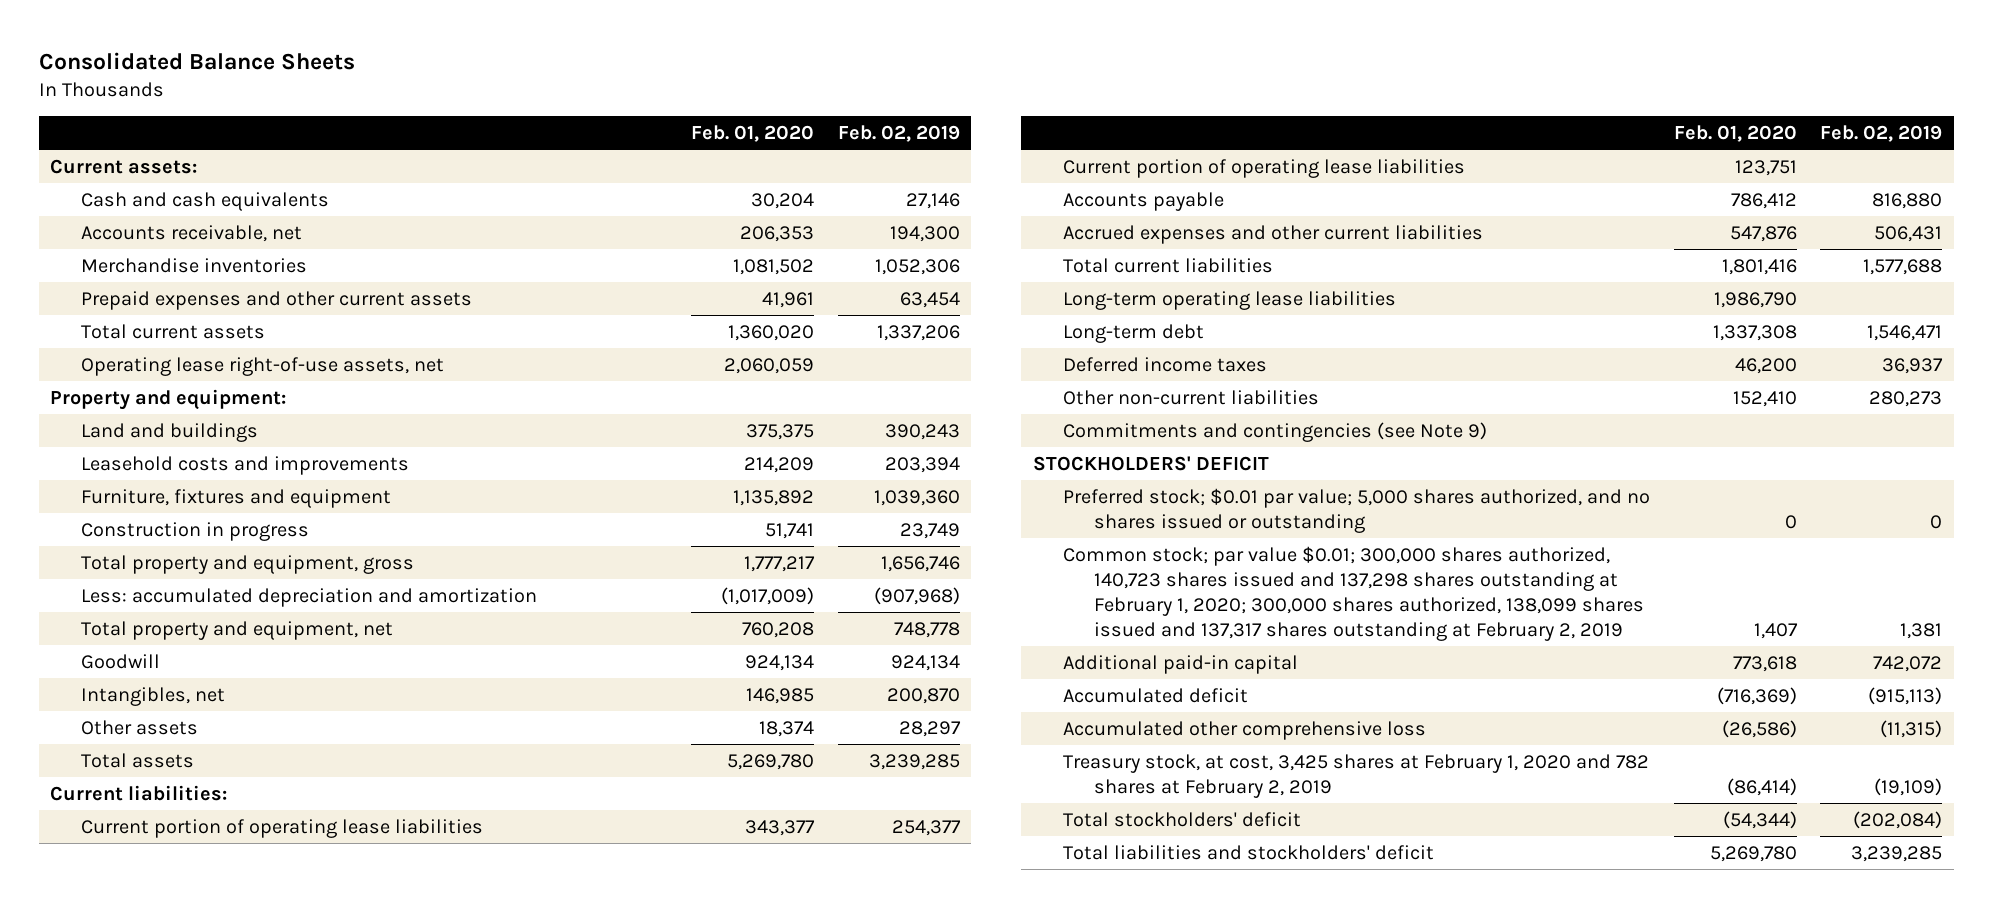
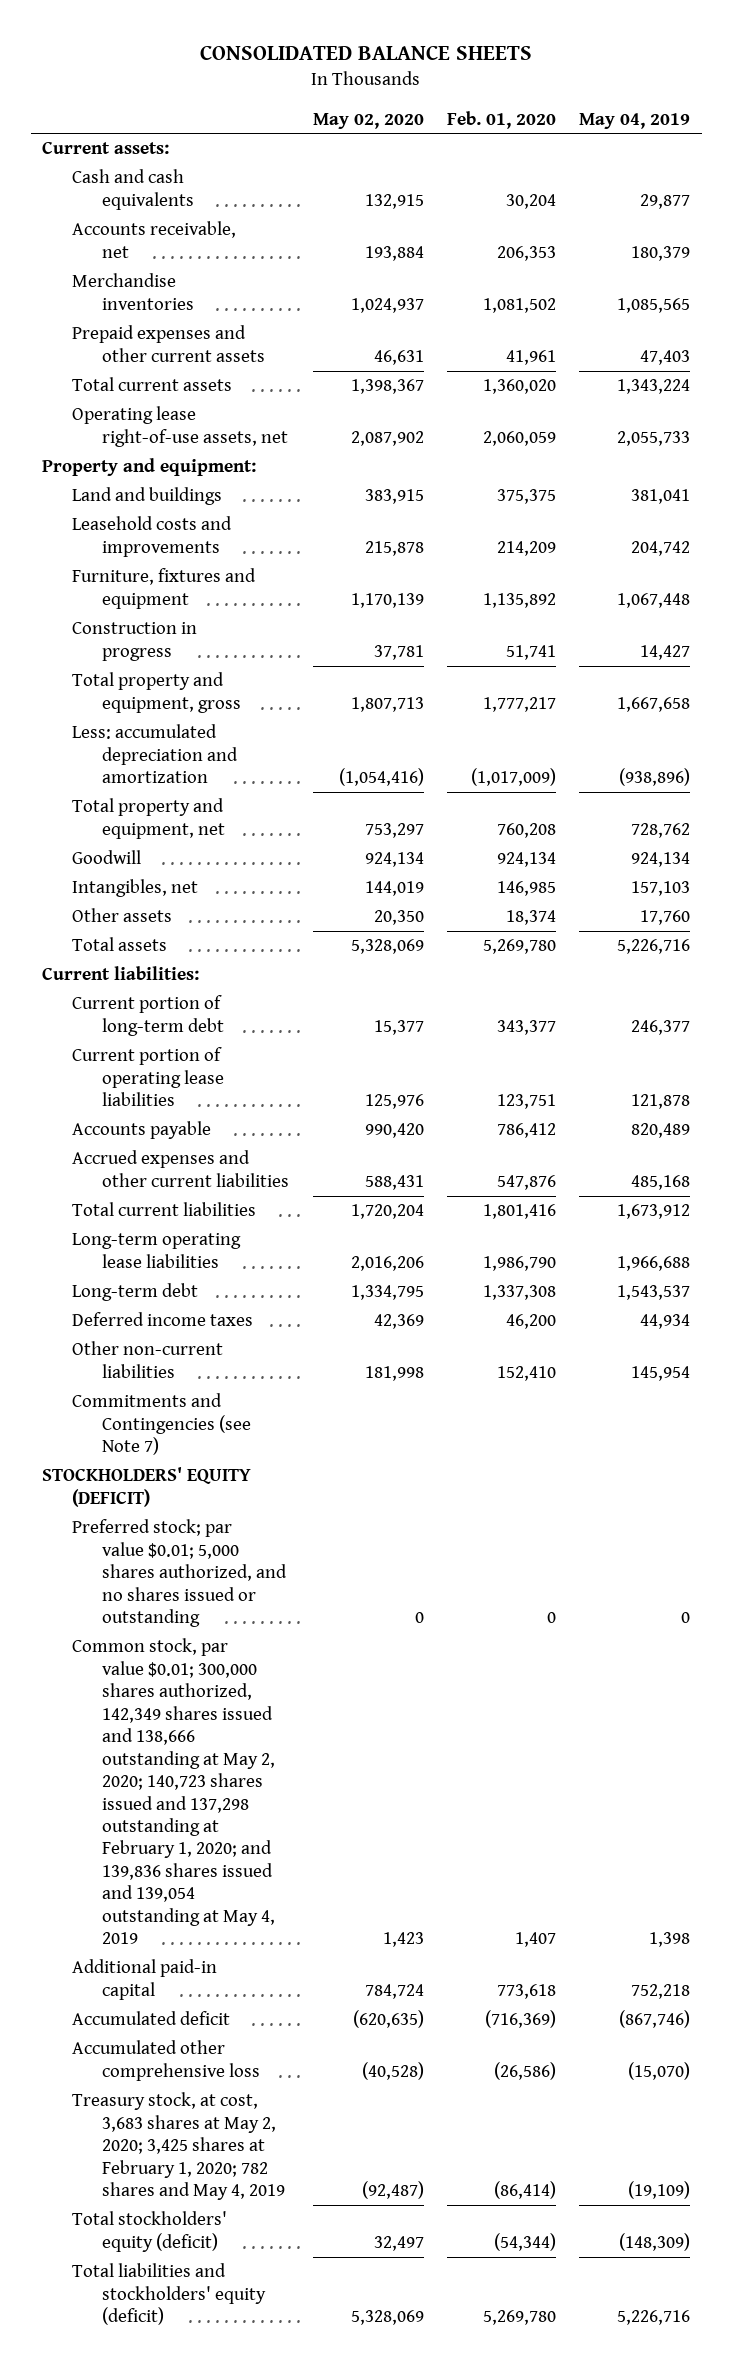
[38,52,355,71] Consolidated Balance Sheets -> [200,44,533,60] CONSOLIDATED BALANCE SHEETS
[837,124,960,142] Feb. 02, 2019 -> none
none -> [312,112,424,129] May 02, 2020
none -> [579,112,691,129] May 04, 2019
[80,818,483,838] Current portion of operating lease liabilities -> [72,995,225,1036] Current portion of long-term debt
[1063,421,1488,442] Commitments and contingencies (see Note 9) -> [72,1393,252,1456] Commitments and Contingencies (see Note 7)
[1032,455,1269,471] STOCKHOLDERS' DEFICIT -> [42,1467,252,1507] STOCKHOLDERS' EQUITY (DEFICIT)
[1063,487,1651,533] Preferred stock; $0.01 par value; 5,000 shares authorized, and no shares issued or outstanding -> [72,1519,288,1628] Preferred stock; par value $0.01; 5,000 shares authorized, and no shares issued or outstanding
[1063,545,1645,641] Common stock; par value $0.01; 300,000 shares authorized, 140,723 shares issued and 137,298 shares outstanding at February 1, 2020; 300,000 shares authorized, 138,099 shares issued and 137,317 shares outstanding at February 2, 2019 -> [72,1638,276,1945] Common stock, par value $0.01; 300,000 shares authorized, 142,349 shares issued and 138,666 outstanding at May 2, 2020; 140,723 shares issued and 137,298 outstanding at February 1, 2020; and 139,836 shares issued and 139,054 outstanding at May 4, 2019
[1063,753,1650,798] Treasury stock, at cost, 3,425 shares at February 1, 2020 and 782 shares at February 2, 2019 -> [72,2092,286,2201] Treasury stock, at cost, 3,683 shares at May 2, 2020; 3,425 shares at February 1, 2020; 782 shares and May 4, 2019
[1063,811,1302,827] Total stockholders' deficit -> [72,2211,228,2252] Total stockholders' equity (deficit)
[1063,844,1435,860] Total liabilities and stockholders' deficit -> [72,2263,267,2326] Total liabilities and stockholders' equity (deficit)

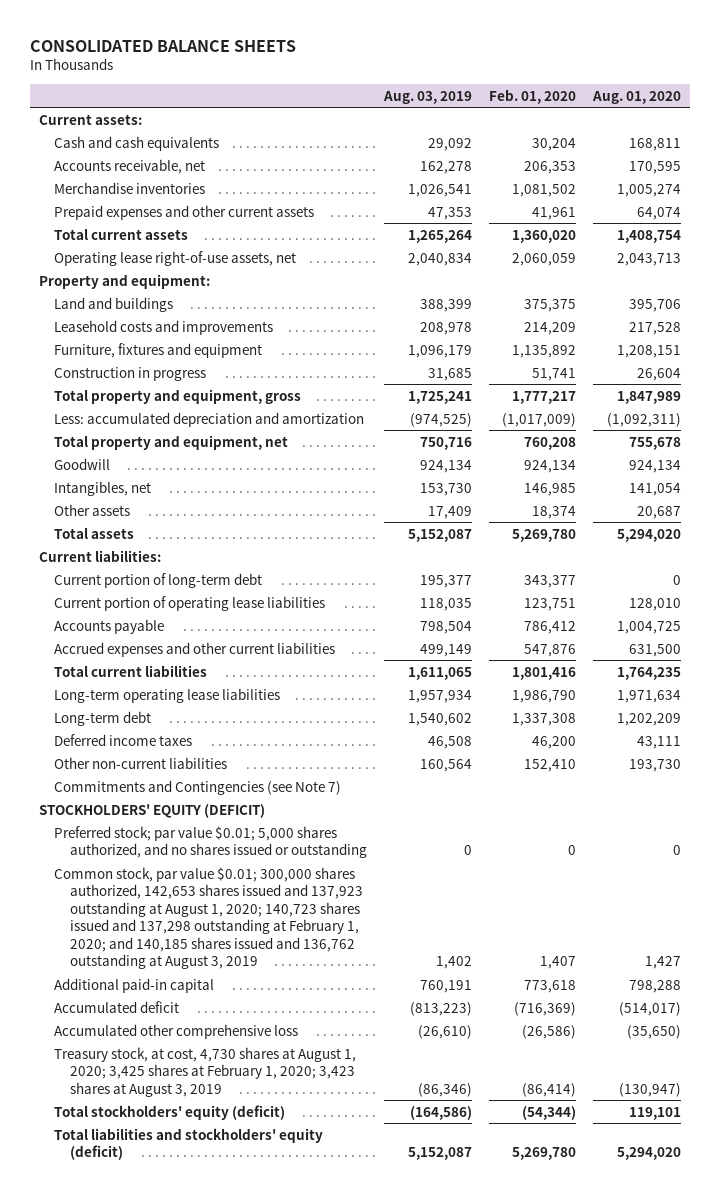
[312,112,424,129] May 02, 2020 -> none
[579,112,691,129] May 04, 2019 -> none
none -> [383,90,473,104] Aug. 03, 2019
none -> [592,90,682,104] Aug. 01, 2020
[72,1638,276,1945] Common stock, par value $0.01; 300,000 shares authorized, 142,349 shares issued and 138,666 outstanding at May 2, 2020; 140,723 shares issued and 137,298 outstanding at February 1, 2020; and 139,836 shares issued and 139,054 outstanding at May 4, 2019 -> [54,866,363,970] Common stock, par value $0.01; 300,000 shares authorized, 142,653 shares issued and 137,923 outstanding at August 1, 2020; 140,723 shares issued and 137,298 outstanding at February 1, 2020; and 140,185 shares issued and 136,762 outstanding at August 3, 2019
[72,2092,286,2201] Treasury stock, at cost, 3,683 shares at May 2, 2020; 3,425 shares at February 1, 2020; 782 shares and May 4, 2019 -> [54,1046,357,1097] Treasury stock, at cost, 4,730 shares at August 1, 2020; 3,425 shares at February 1, 2020; 3,423 shares at August 3, 2019

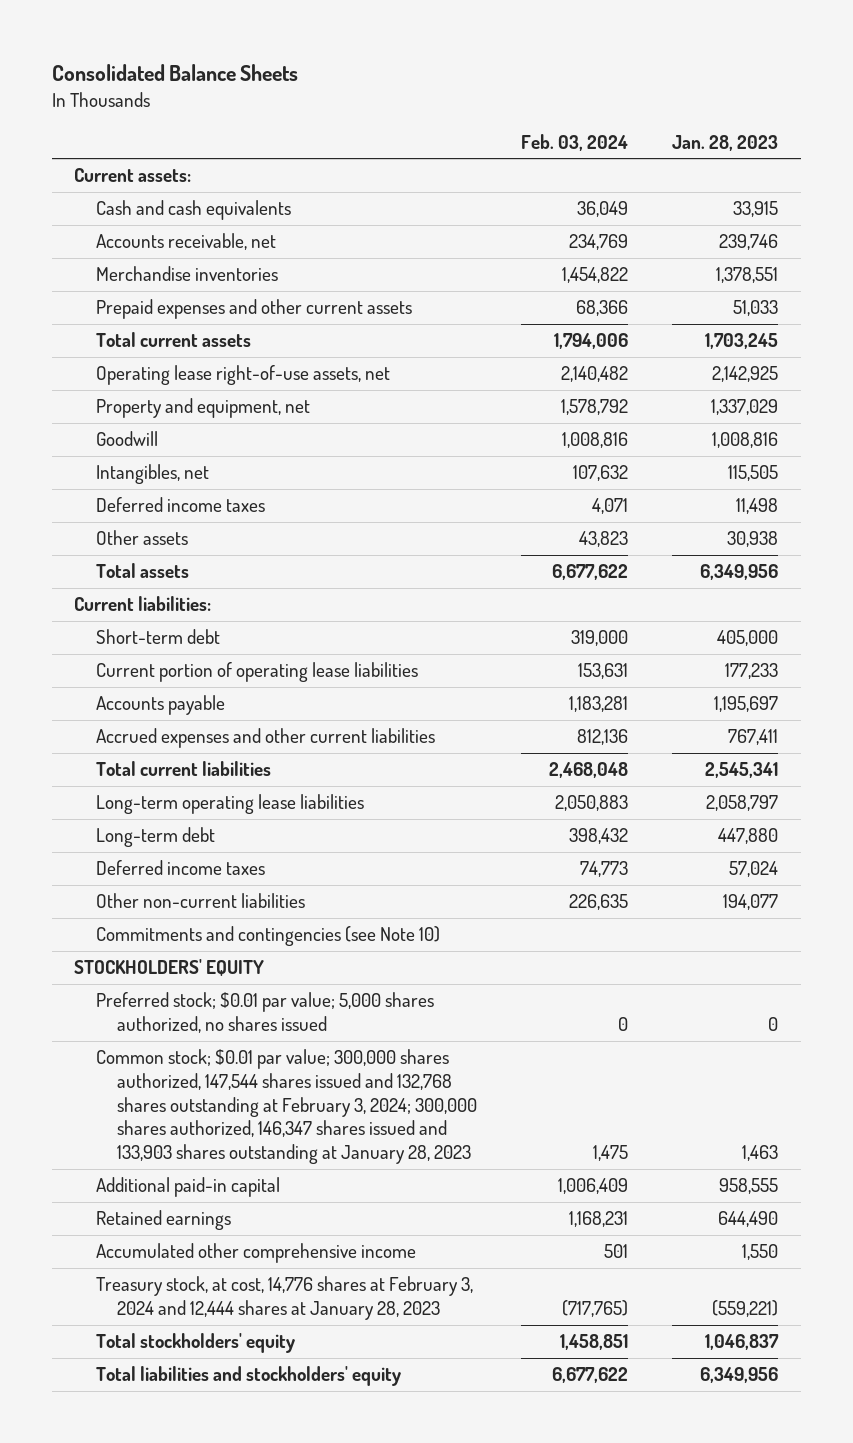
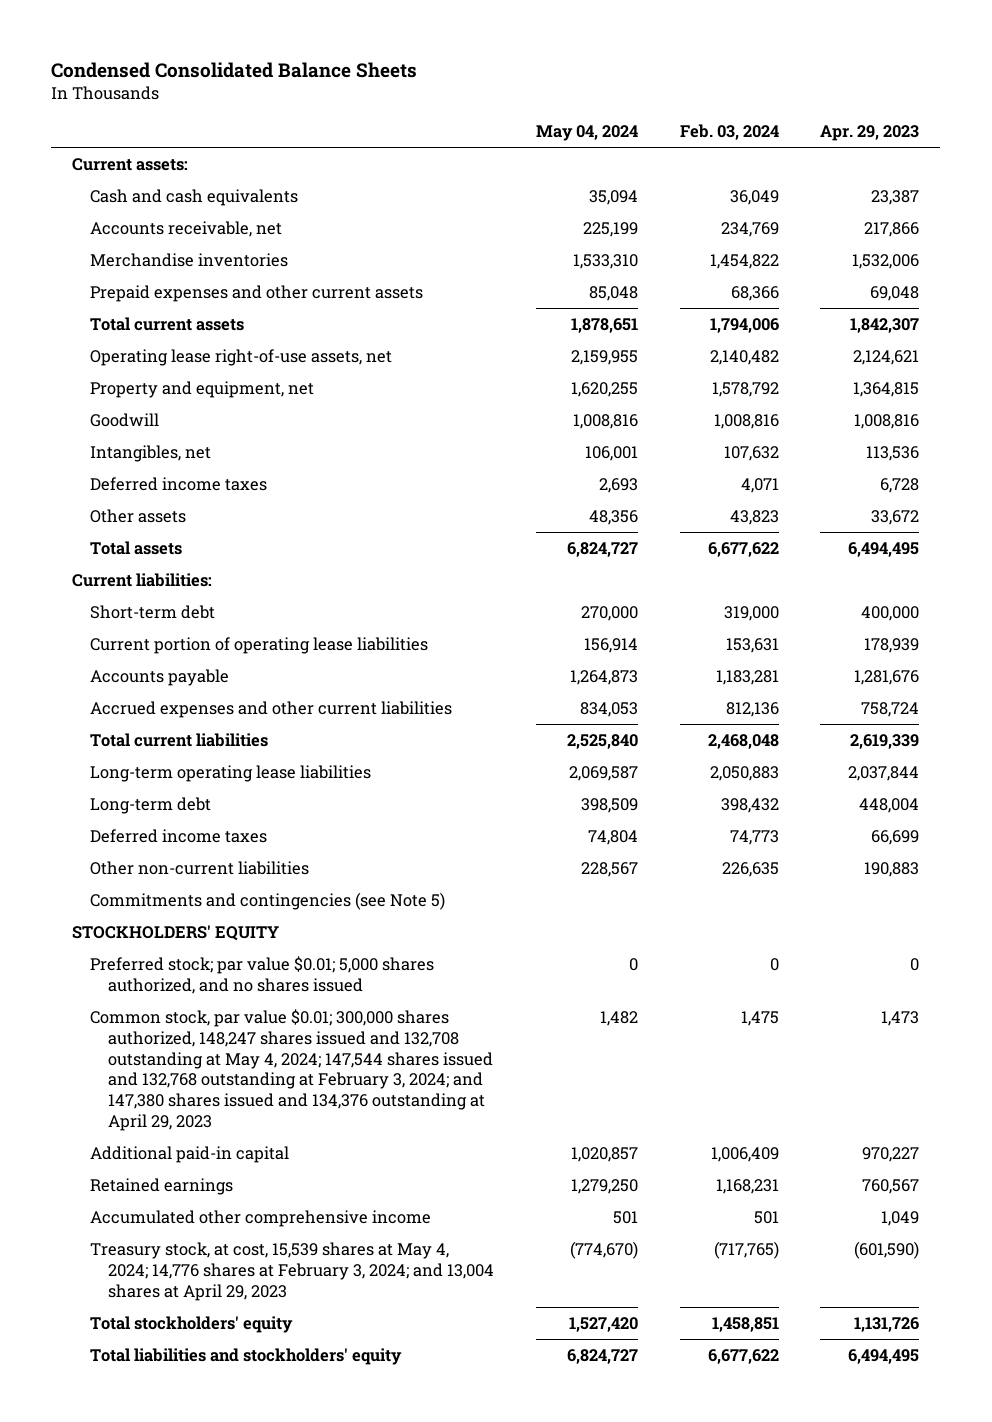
[52,64,299,82] Consolidated Balance Sheets -> [51,61,418,78] Condensed Consolidated Balance Sheets
[672,134,779,151] Jan. 28, 2023 -> none
none -> [535,125,638,142] May 04, 2024
none -> [820,125,920,142] Apr. 29, 2023
[95,926,440,947] Commitments and contingencies (see Note 10) -> [90,892,446,911] Commitments and contingencies (see Note 5)
[95,992,434,1033] Preferred stock; $0.01 par value; 5,000 shares authorized, no shares issued -> [90,956,435,994] Preferred stock; par value $0.01; 5,000 shares authorized, and no shares issued
[95,1049,478,1165] Common stock; $0.01 par value; 300,000 shares authorized, 147,544 shares issued and 132,768 shares outstanding at February 3, 2024; 300,000 shares authorized, 146,347 shares issued and 133,903 shares outstanding at January 28, 2023 -> [90,1009,494,1131] Common stock, par value $0.01; 300,000 shares authorized, 148,247 shares issued and 132,708 outstanding at May 4, 2024; 147,544 shares issued and 132,768 outstanding at February 3, 2024; and 147,380 shares issued and 134,376 outstanding at April 29, 2023
[95,1276,473,1320] Treasury stock, at cost, 14,776 shares at February 3, 2024 and 12,444 shares at January 28, 2023 -> [90,1242,495,1301] Treasury stock, at cost, 15,539 shares at May 4, 2024; 14,776 shares at February 3, 2024; and 13,004 shares at April 29, 2023

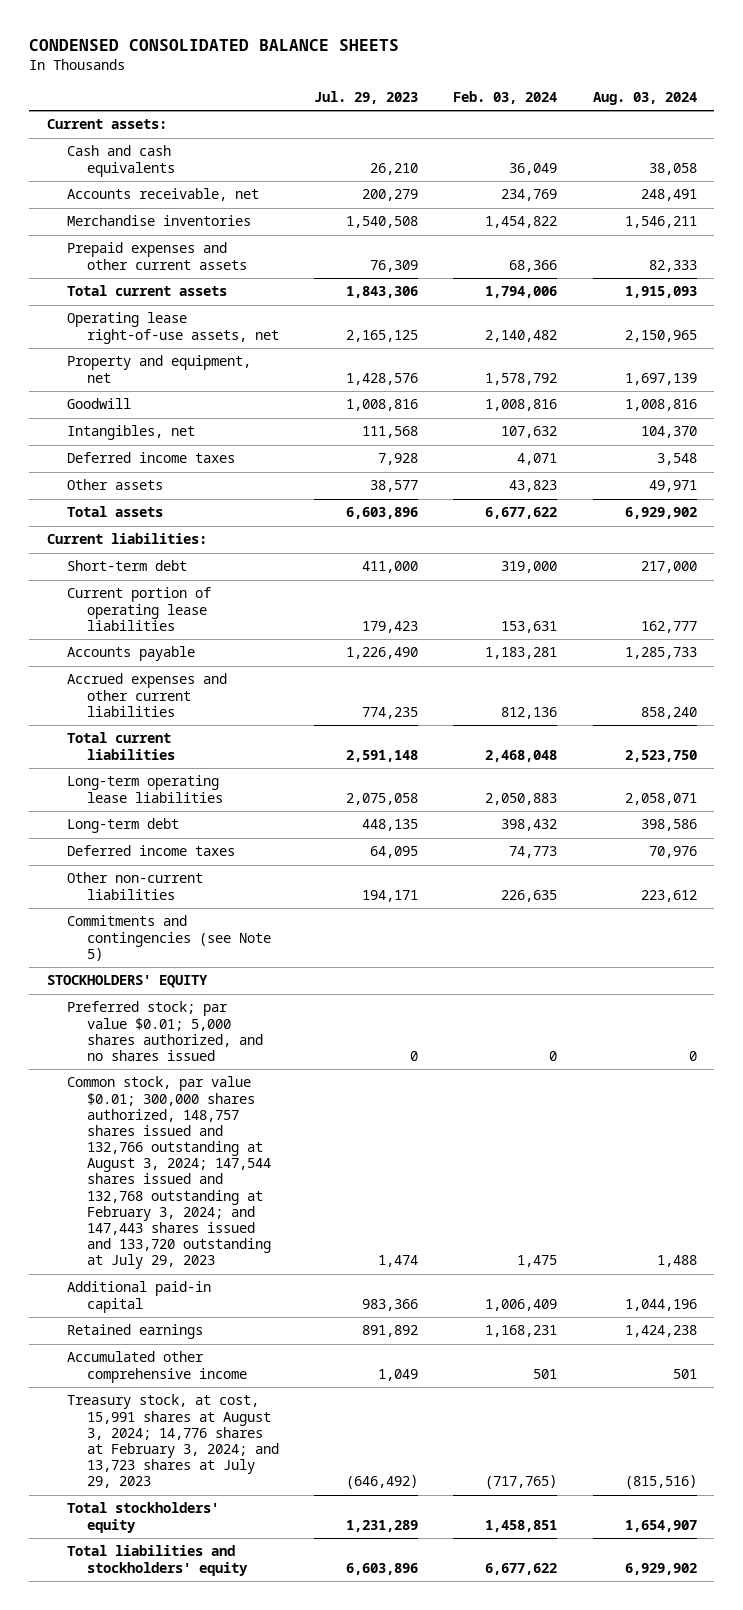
[51,61,418,78] Condensed Consolidated Balance Sheets -> [28,38,399,51] CONDENSED CONSOLIDATED BALANCE SHEETS
[535,125,638,142] May 04, 2024 -> none
[820,125,920,142] Apr. 29, 2023 -> none
none -> [313,90,418,104] Jul. 29, 2023
none -> [592,91,697,105] Aug. 03, 2024
[90,1009,494,1131] Common stock, par value $0.01; 300,000 shares authorized, 148,247 shares issued and 132,708 outstanding at May 4, 2024; 147,544 shares issued and 132,768 outstanding at February 3, 2024; and 147,380 shares issued and 134,376 outstanding at April 29, 2023 -> [66,1076,271,1270] Common stock, par value $0.01; 300,000 shares authorized, 148,757 shares issued and 132,766 outstanding at August 3, 2024; 147,544 shares issued and 132,768 outstanding at February 3, 2024; and 147,443 shares issued and 133,720 outstanding at July 29, 2023
[90,1242,495,1301] Treasury stock, at cost, 15,539 shares at May 4, 2024; 14,776 shares at February 3, 2024; and 13,004 shares at April 29, 2023 -> [66,1394,279,1489] Treasury stock, at cost, 15,991 shares at August 3, 2024; 14,776 shares at February 3, 2024; and 13,723 shares at July 29, 2023

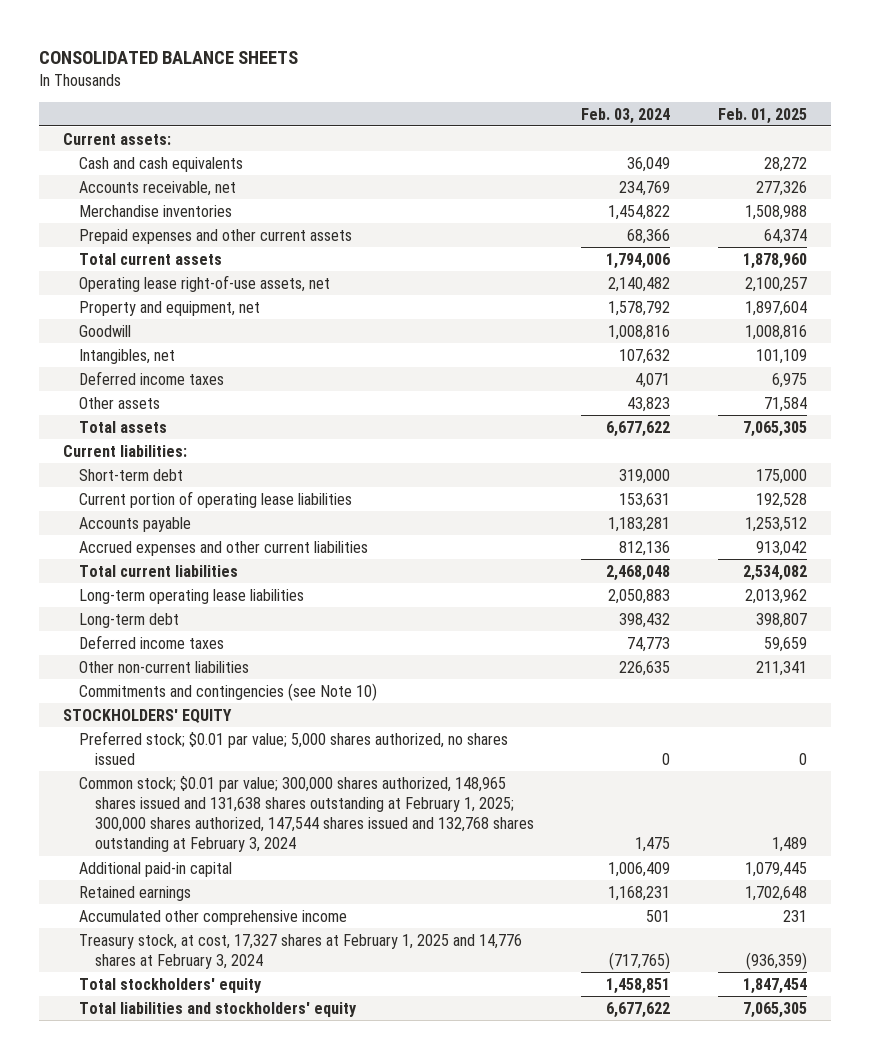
[28,38,399,51] CONDENSED CONSOLIDATED BALANCE SHEETS -> [39,51,299,65] CONSOLIDATED BALANCE SHEETS
[313,90,418,104] Jul. 29, 2023 -> none
[592,91,697,105] Aug. 03, 2024 -> none
none -> [718,107,808,124] Feb. 01, 2025
[66,915,271,961] Commitments and contingencies (see Note 5) -> [78,682,377,701] Commitments and contingencies (see Note 10)
[66,1001,263,1061] Preferred stock; par value $0.01; 5,000 shares authorized, and no shares issued -> [78,730,508,765] Preferred stock; $0.01 par value; 5,000 shares authorized, no shares issued
[66,1076,271,1270] Common stock, par value $0.01; 300,000 shares authorized, 148,757 shares issued and 132,766 outstanding at August 3, 2024; 147,544 shares issued and 132,768 outstanding at February 3, 2024; and 147,443 shares issued and 133,720 outstanding at July 29, 2023 -> [78,775,534,853] Common stock; $0.01 par value; 300,000 shares authorized, 148,965 shares issued and 131,638 shares outstanding at February 1, 2025; 300,000 shares authorized, 147,544 shares issued and 132,768 shares outstanding at February 3, 2024
[66,1394,279,1489] Treasury stock, at cost, 15,991 shares at August 3, 2024; 14,776 shares at February 3, 2024; and 13,723 shares at July 29, 2023 -> [78,933,522,969] Treasury stock, at cost, 17,327 shares at February 1, 2025 and 14,776 shares at February 3, 2024

